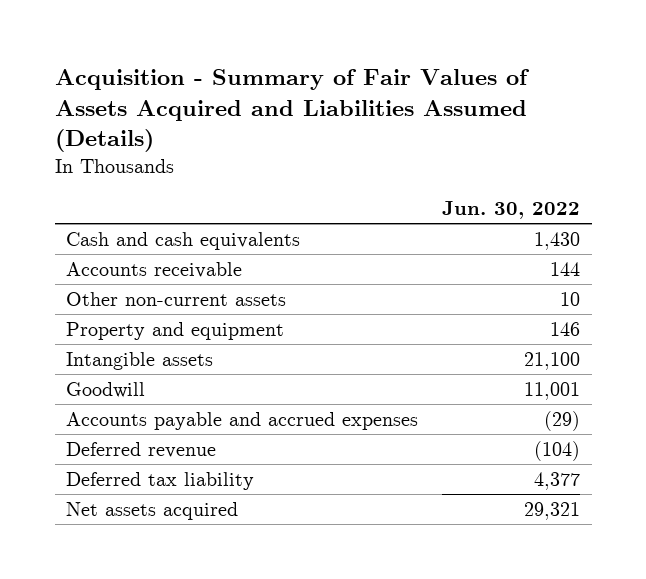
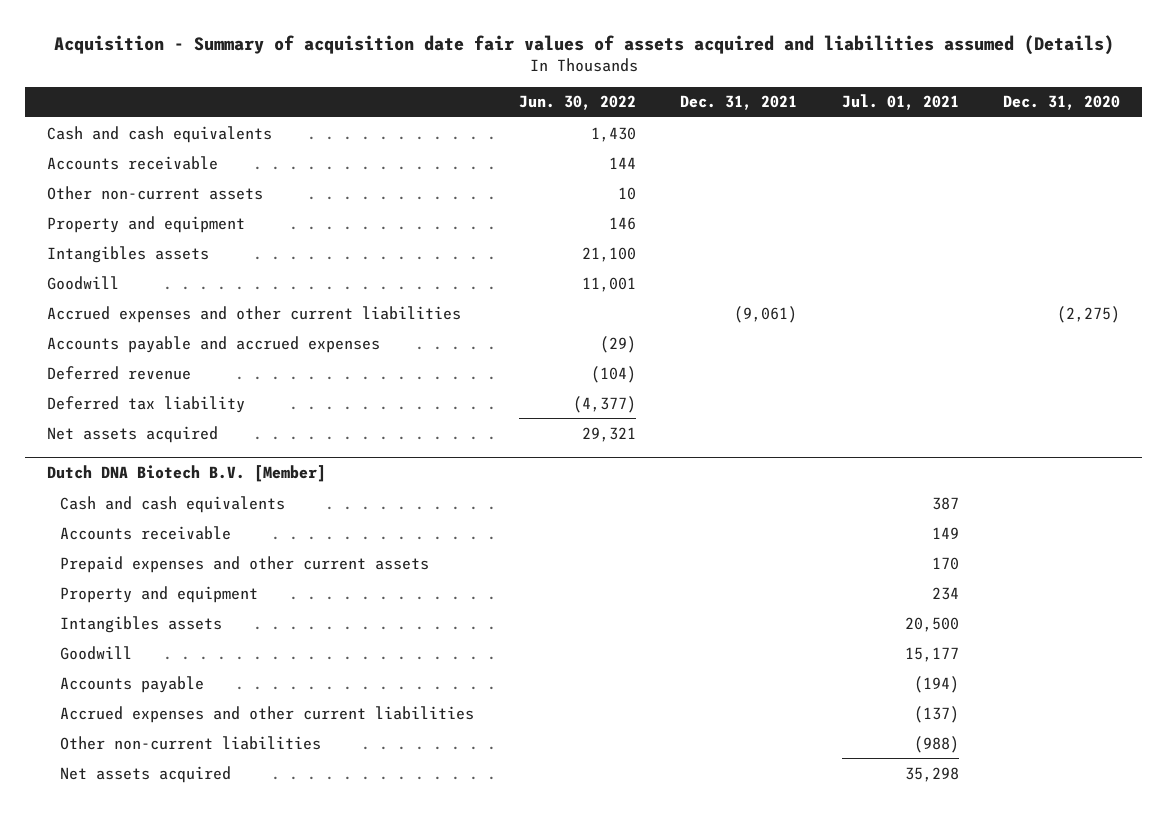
[54,69,530,153] Acquisition - Summary of Fair Values of Assets Acquired and Liabilities Assumed (Details) -> [53,34,1114,55] Acquisition - Summary of acquisition date fair values of assets acquired and liabilities assumed (Details)
none -> [680,95,798,111] Dec. 31, 2021
none -> [841,94,959,111] Jul. 01, 2021
none -> [1003,95,1121,111] Dec. 31, 2020
[66,351,214,370] Intangible assets -> [47,245,210,263] Intangibles assets
none -> [47,305,462,323] Accrued expenses and other current liabilities
[534,471,581,490] 4,377 -> [572,395,636,413] (4,377)
none -> [47,465,327,483] Dutch DNA Biotech B.V. [Member]
none -> [59,495,285,513] Cash and cash equivalents
none -> [59,525,231,540] Accounts receivable
none -> [59,555,429,573] Prepaid expenses and other current assets
none -> [59,585,258,603] Property and equipment
none -> [59,615,222,633] Intangibles assets
none -> [59,645,132,660] Goodwill
none -> [59,675,204,693] Accounts payable
none -> [59,705,474,723] Accrued expenses and other current liabilities
none -> [59,735,321,750] Other non-current liabilities
none -> [59,765,231,783] Net assets acquired

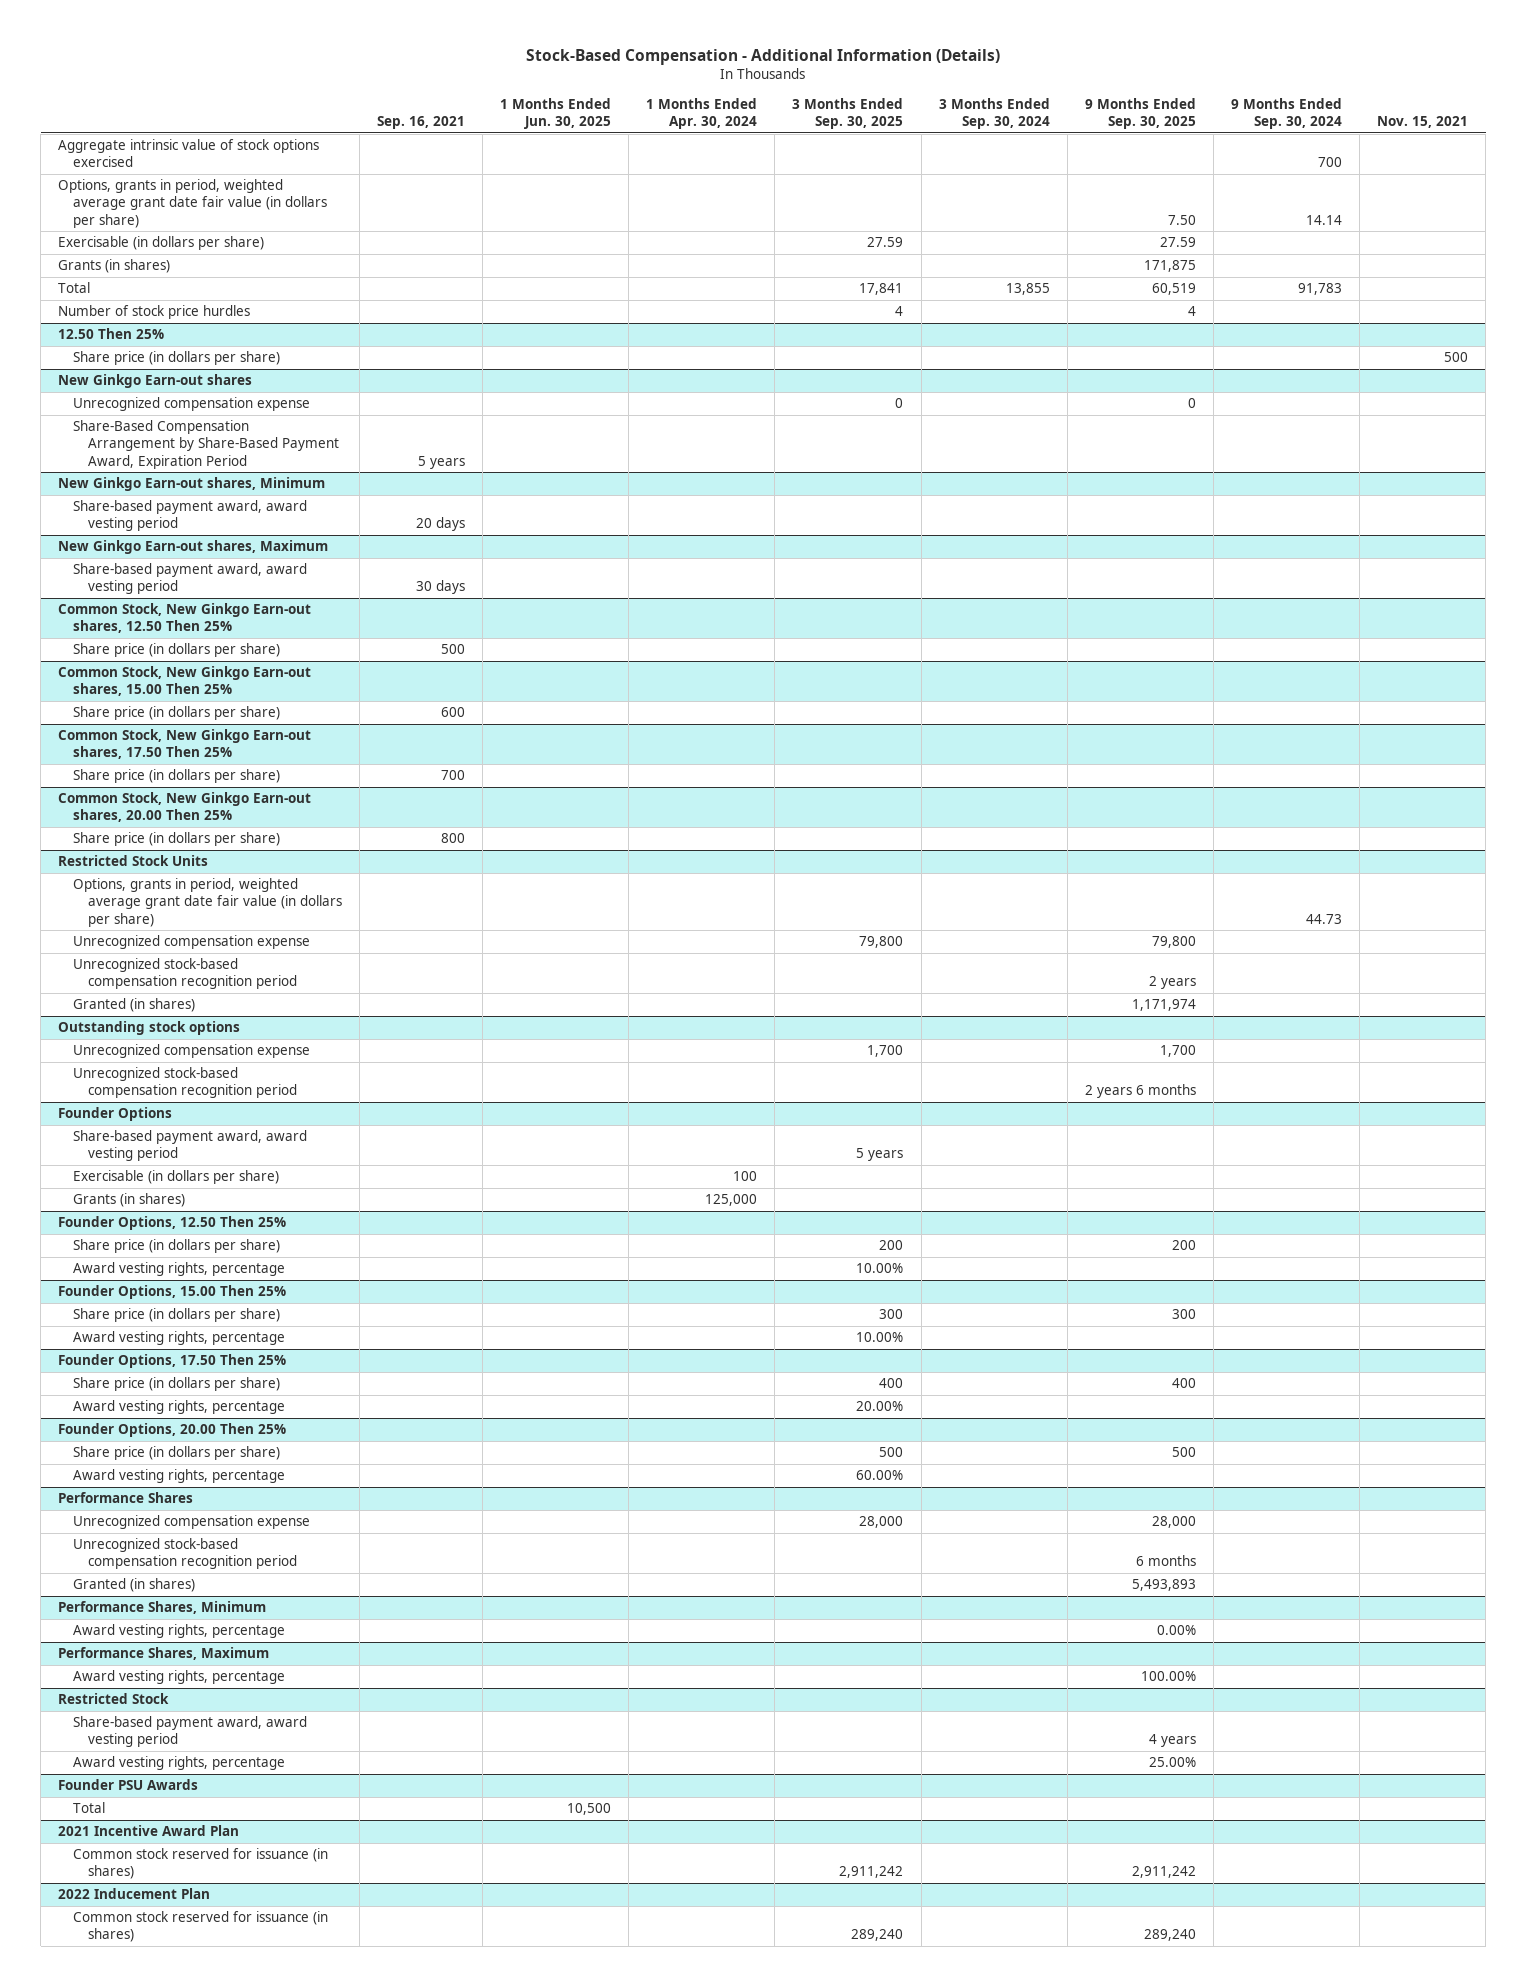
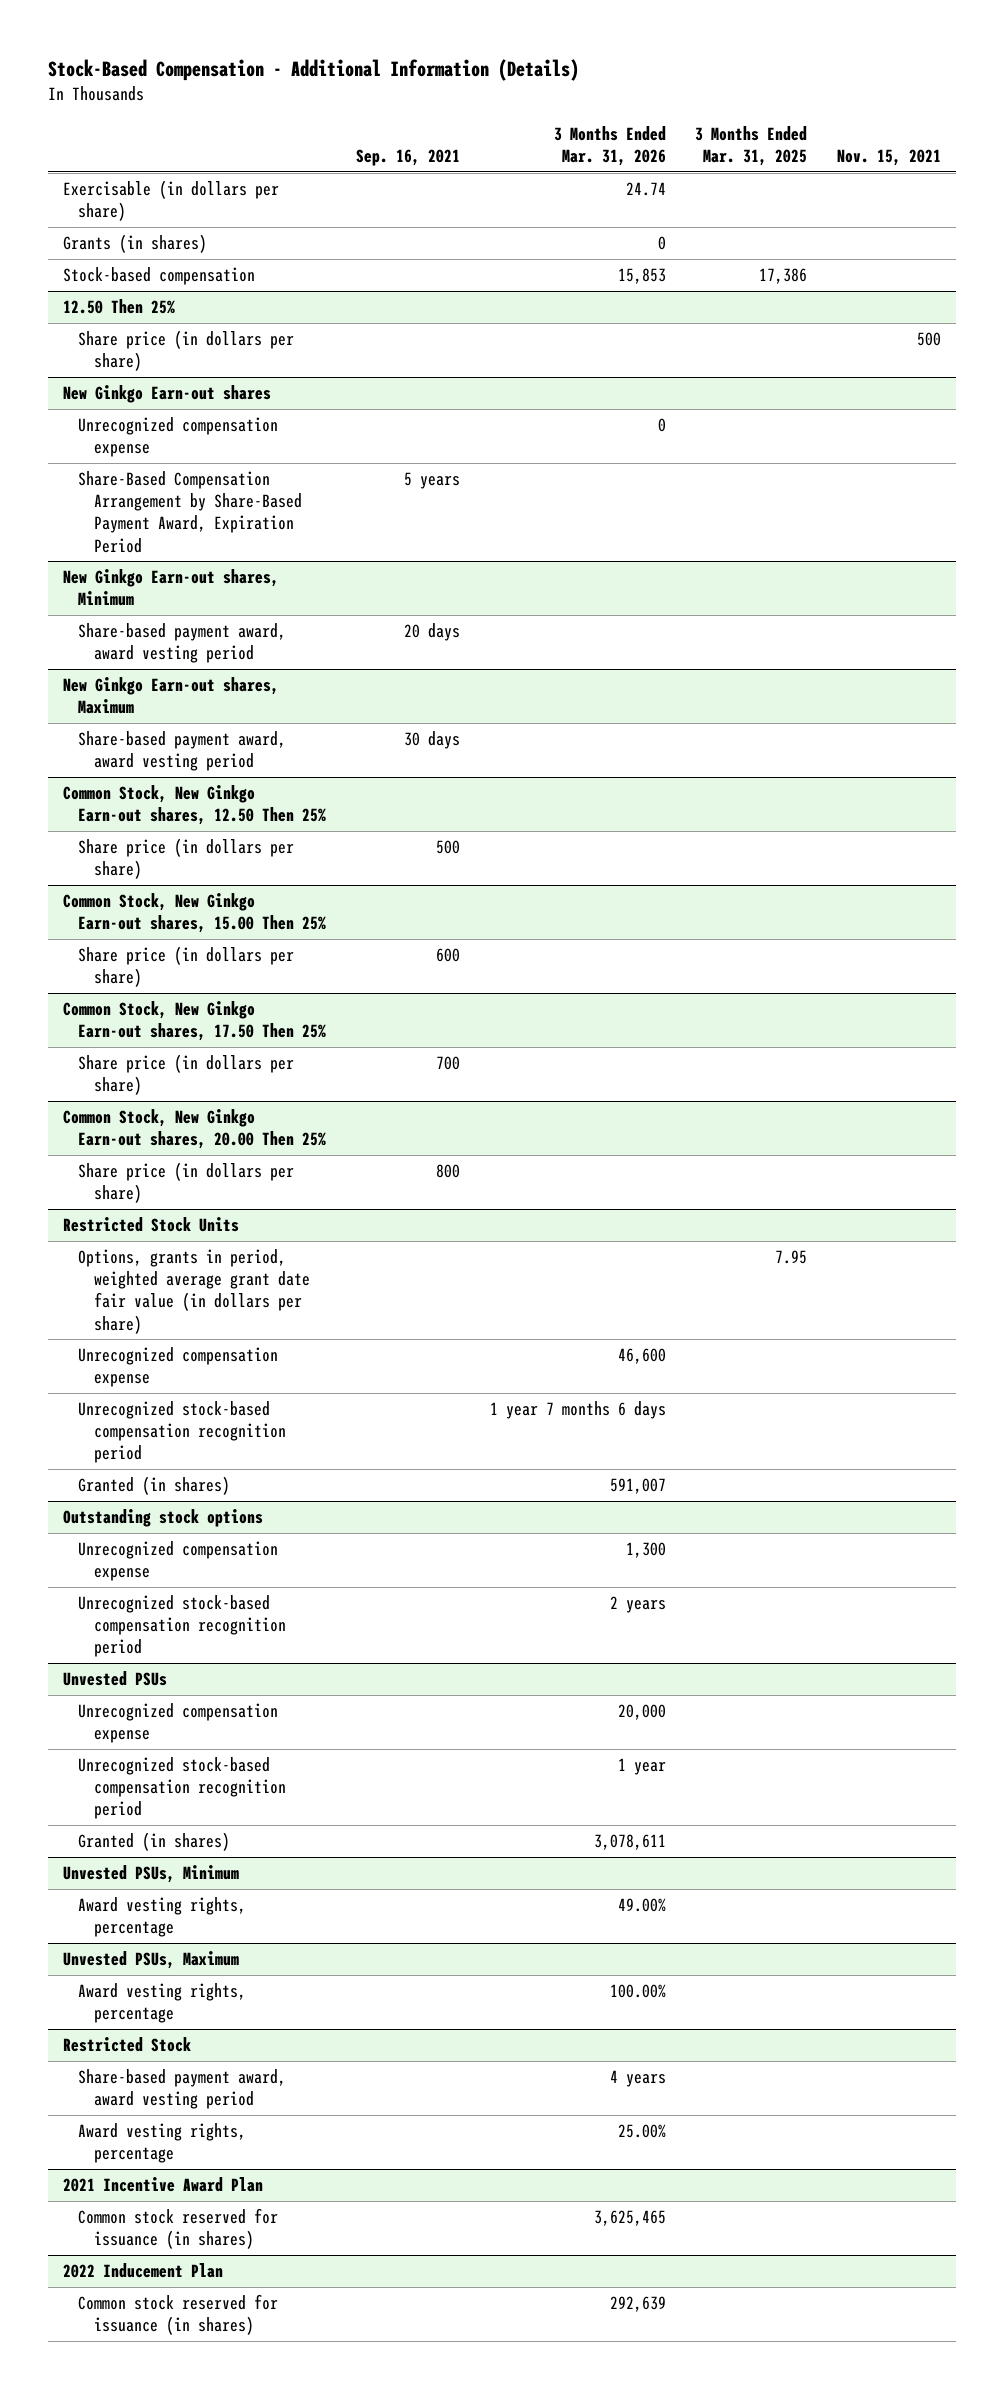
[500,98,612,130] 1 Months Ended Jun. 30, 2025 -> none
[646,98,758,130] 1 Months Ended Apr. 30, 2024 -> none
[792,98,904,130] 3 Months Ended Sep. 30, 2025 -> none
[938,98,1050,130] 3 Months Ended Sep. 30, 2024 -> none
[1084,98,1196,130] 9 Months Ended Sep. 30, 2025 -> none
[1231,98,1343,130] 9 Months Ended Sep. 30, 2024 -> none
none -> [553,125,666,166] 3 Months Ended Mar. 31, 2026
none -> [695,125,808,166] 3 Months Ended Mar. 31, 2025
[58,139,320,168] Aggregate intrinsic value of stock options exercised -> none
[58,179,327,228] Options, grants in period, weighted average grant date fair value (in dollars per share) -> none
[58,305,251,320] Number of stock price hurdles -> none
[58,282,91,294] Total -> [62,267,255,286] Stock-based compensation
[58,1107,173,1122] Founder Options -> none
[72,1130,307,1162] Share-based payment award, award vesting period -> none
[72,1170,279,1185] Exercisable (in dollars per share) -> none
[72,1193,185,1208] Grants (in shares) -> none
[58,1216,287,1231] Founder Options, 12.50 Then 25% -> none
[72,1239,280,1254] Share price (in dollars per share) -> none
[72,1262,285,1277] Award vesting rights, percentage -> none
[58,1285,287,1300] Founder Options, 15.00 Then 25% -> none
[72,1308,280,1323] Share price (in dollars per share) -> none
[72,1331,285,1346] Award vesting rights, percentage -> none
[58,1354,287,1369] Founder Options, 17.50 Then 25% -> none
[72,1377,280,1392] Share price (in dollars per share) -> none
[72,1400,285,1415] Award vesting rights, percentage -> none
[58,1423,287,1438] Founder Options, 20.00 Then 25% -> none
[72,1446,280,1461] Share price (in dollars per share) -> none
[72,1469,285,1484] Award vesting rights, percentage -> none
[58,1492,194,1504] Performance Shares -> [62,1671,167,1687] Unvested PSUs
[58,1601,267,1615] Performance Shares, Minimum -> none
[72,1624,285,1639] Award vesting rights, percentage -> none
[58,1647,270,1661] Performance Shares, Maximum -> none
[72,1670,285,1685] Award vesting rights, percentage -> none
none -> [62,1865,239,1884] Unvested PSUs, Minimum
none -> [78,1897,247,1938] Award vesting rights, percentage
none -> [62,1951,239,1970] Unvested PSUs, Maximum
none -> [78,1983,247,2024] Award vesting rights, percentage
[58,1779,199,1791] Founder PSU Awards -> none
[72,1802,105,1814] Total -> none

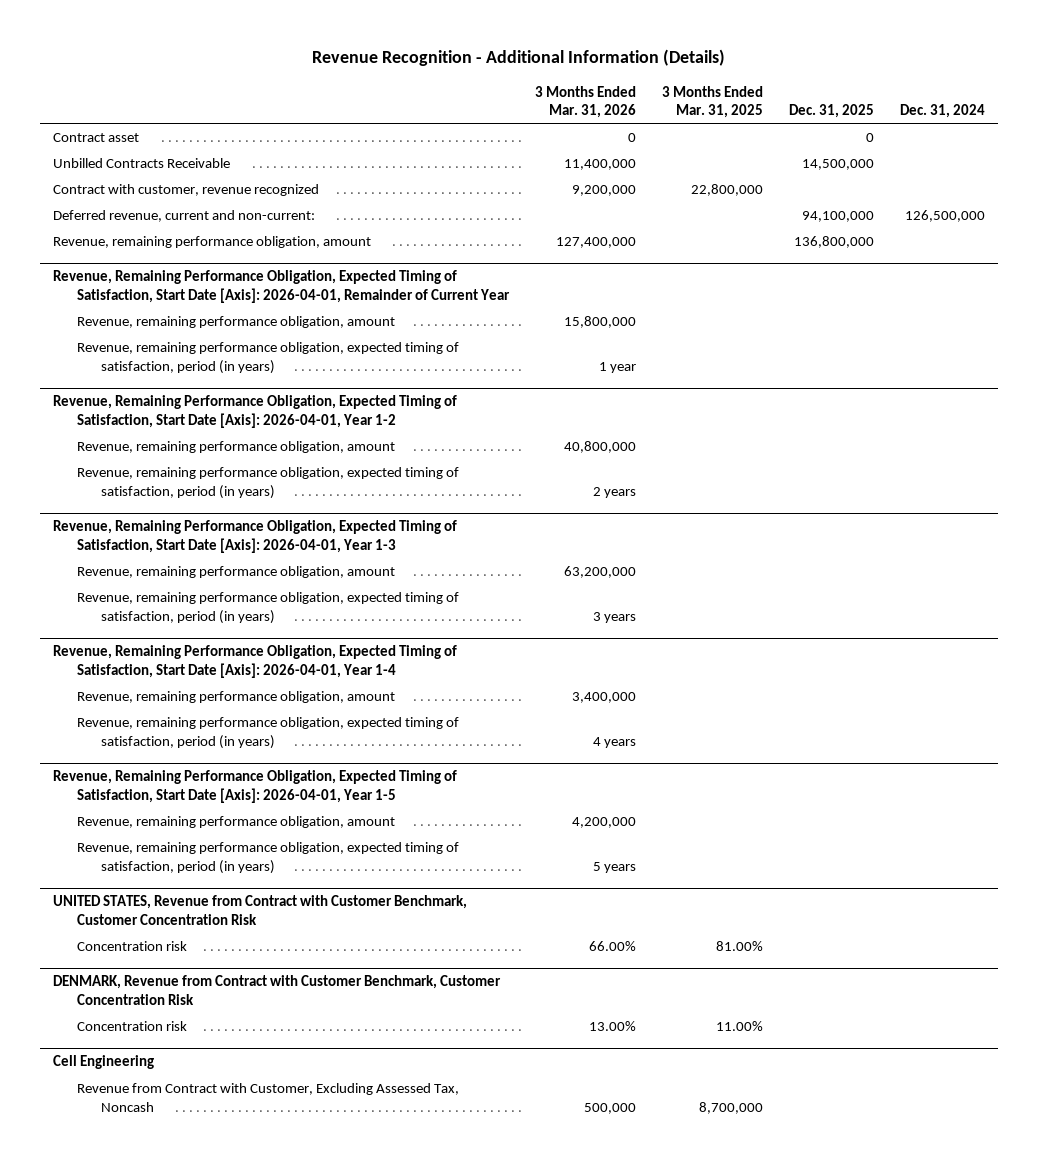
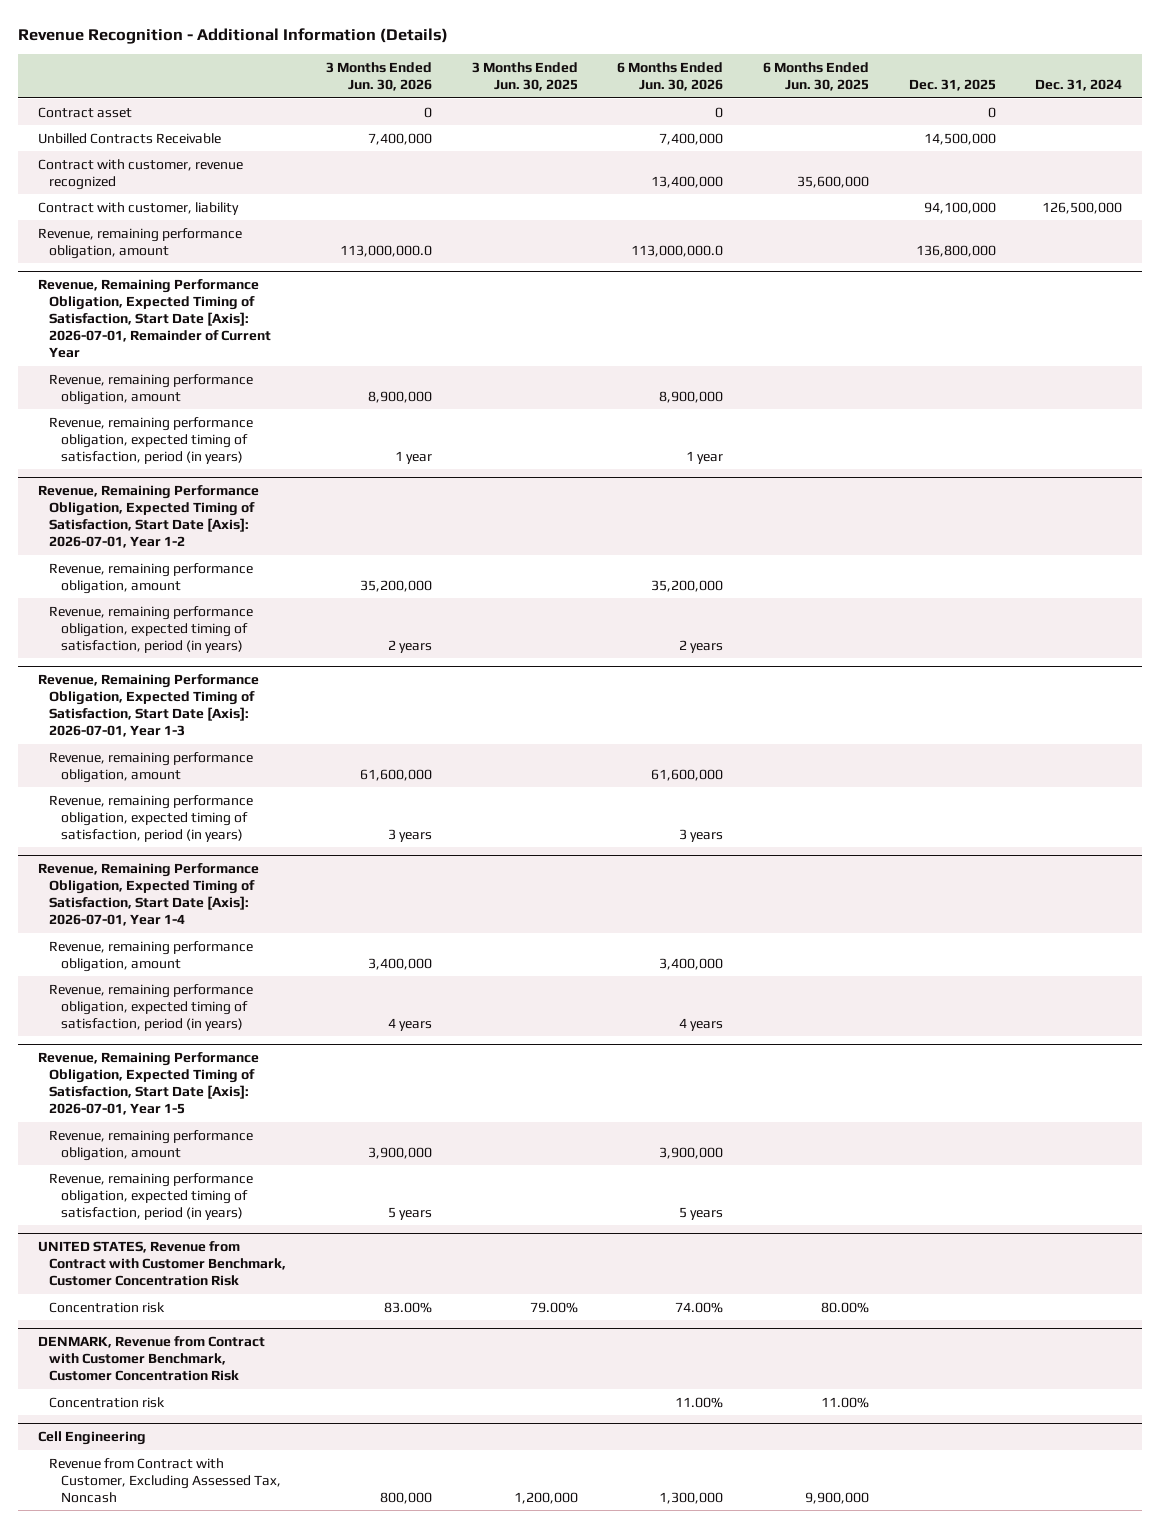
[534,85,636,119] 3 Months Ended Mar. 31, 2026 -> none
[661,85,763,119] 3 Months Ended Mar. 31, 2025 -> none
none -> [326,62,433,92] 3 Months Ended Jun. 30, 2026
none -> [471,62,578,92] 3 Months Ended Jun. 30, 2025
none -> [617,62,724,92] 6 Months Ended Jun. 30, 2026
none -> [763,62,870,92] 6 Months Ended Jun. 30, 2025
[52,210,315,223] Deferred revenue, current and non-current: -> [38,201,240,215] Contract with customer, liability
[52,270,510,303] Revenue, Remaining Performance Obligation, Expected Timing of Satisfaction, Start Date [Axis]: 2026-04-01, Remainder of Current Year -> [38,279,272,359] Revenue, Remaining Performance Obligation, Expected Timing of Satisfaction, Start Date [Axis]: 2026-07-01, Remainder of Current Year
[52,395,457,428] Revenue, Remaining Performance Obligation, Expected Timing of Satisfaction, Start Date [Axis]: 2026-04-01, Year 1-2 -> [38,485,260,549] Revenue, Remaining Performance Obligation, Expected Timing of Satisfaction, Start Date [Axis]: 2026-07-01, Year 1-2
[52,520,457,553] Revenue, Remaining Performance Obligation, Expected Timing of Satisfaction, Start Date [Axis]: 2026-04-01, Year 1-3 -> [38,674,260,738] Revenue, Remaining Performance Obligation, Expected Timing of Satisfaction, Start Date [Axis]: 2026-07-01, Year 1-3
[52,645,457,678] Revenue, Remaining Performance Obligation, Expected Timing of Satisfaction, Start Date [Axis]: 2026-04-01, Year 1-4 -> [38,863,260,927] Revenue, Remaining Performance Obligation, Expected Timing of Satisfaction, Start Date [Axis]: 2026-07-01, Year 1-4
[52,770,457,803] Revenue, Remaining Performance Obligation, Expected Timing of Satisfaction, Start Date [Axis]: 2026-04-01, Year 1-5 -> [38,1052,260,1116] Revenue, Remaining Performance Obligation, Expected Timing of Satisfaction, Start Date [Axis]: 2026-07-01, Year 1-5

